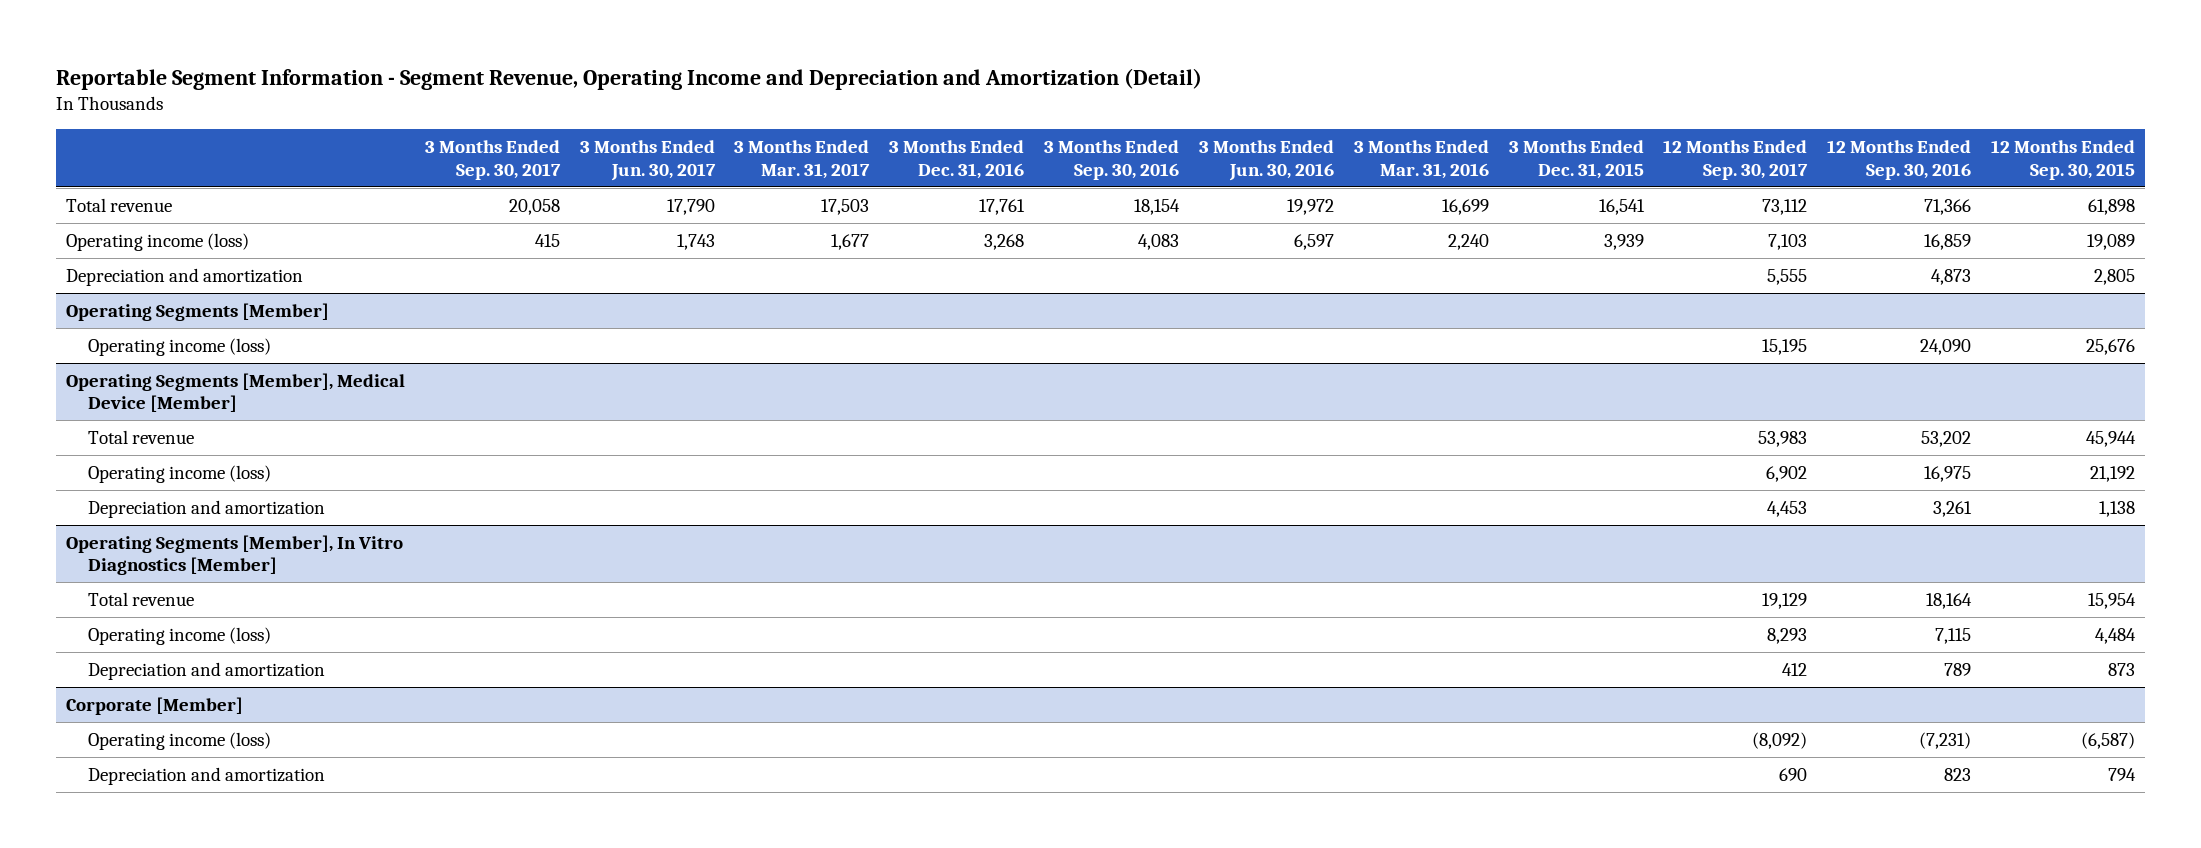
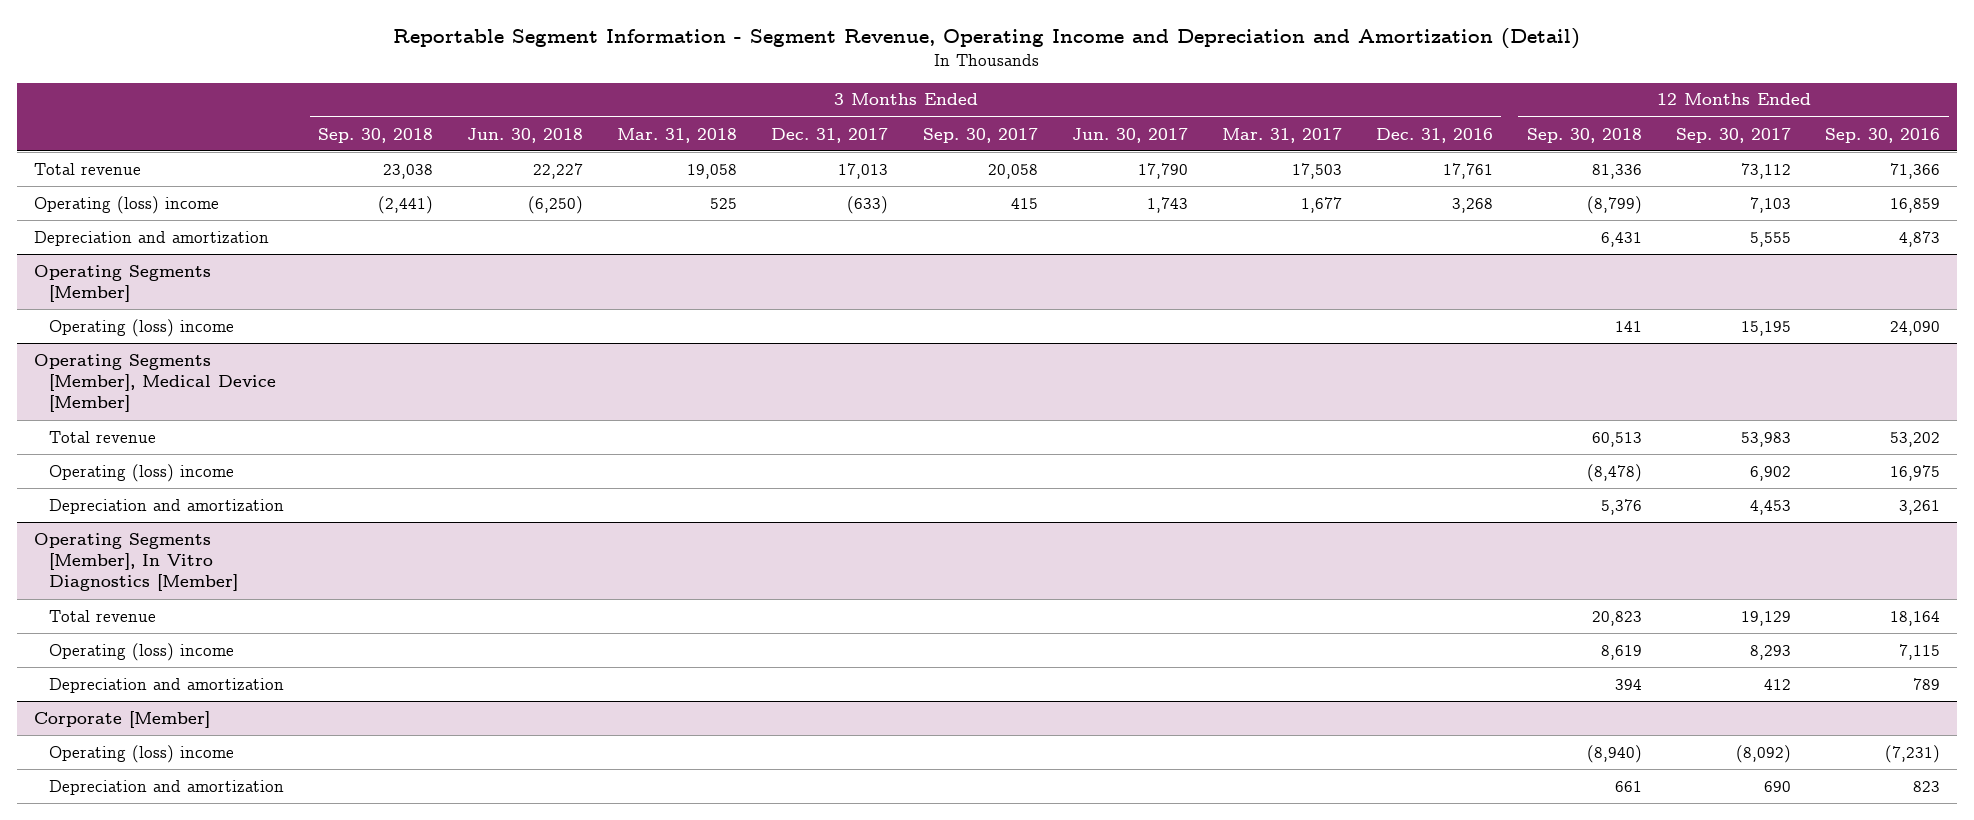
[1044,139,1180,180] 3 Months Ended Sep. 30, 2016 -> none
[1198,139,1334,181] 3 Months Ended Jun. 30, 2016 -> none
[1353,139,1489,179] 3 Months Ended Mar. 31, 2016 -> none
[1508,139,1644,179] 3 Months Ended Dec. 31, 2015 -> none
[1991,139,2136,180] 12 Months Ended Sep. 30, 2015 -> none
none -> [318,127,434,143] Sep. 30, 2018
none -> [467,127,584,143] Jun. 30, 2018
none -> [617,127,738,143] Mar. 31, 2018
none -> [771,127,889,143] Dec. 31, 2017
none -> [1527,127,1643,143] Sep. 30, 2018
[65,232,249,251] Operating income (loss) -> [33,195,219,214] Operating (loss) income
[87,337,271,356] Operating income (loss) -> [49,318,235,337] Operating (loss) income
[87,464,271,483] Operating income (loss) -> [49,463,235,482] Operating (loss) income
[87,626,271,645] Operating income (loss) -> [49,642,235,661] Operating (loss) income
[87,731,271,750] Operating income (loss) -> [49,744,235,763] Operating (loss) income

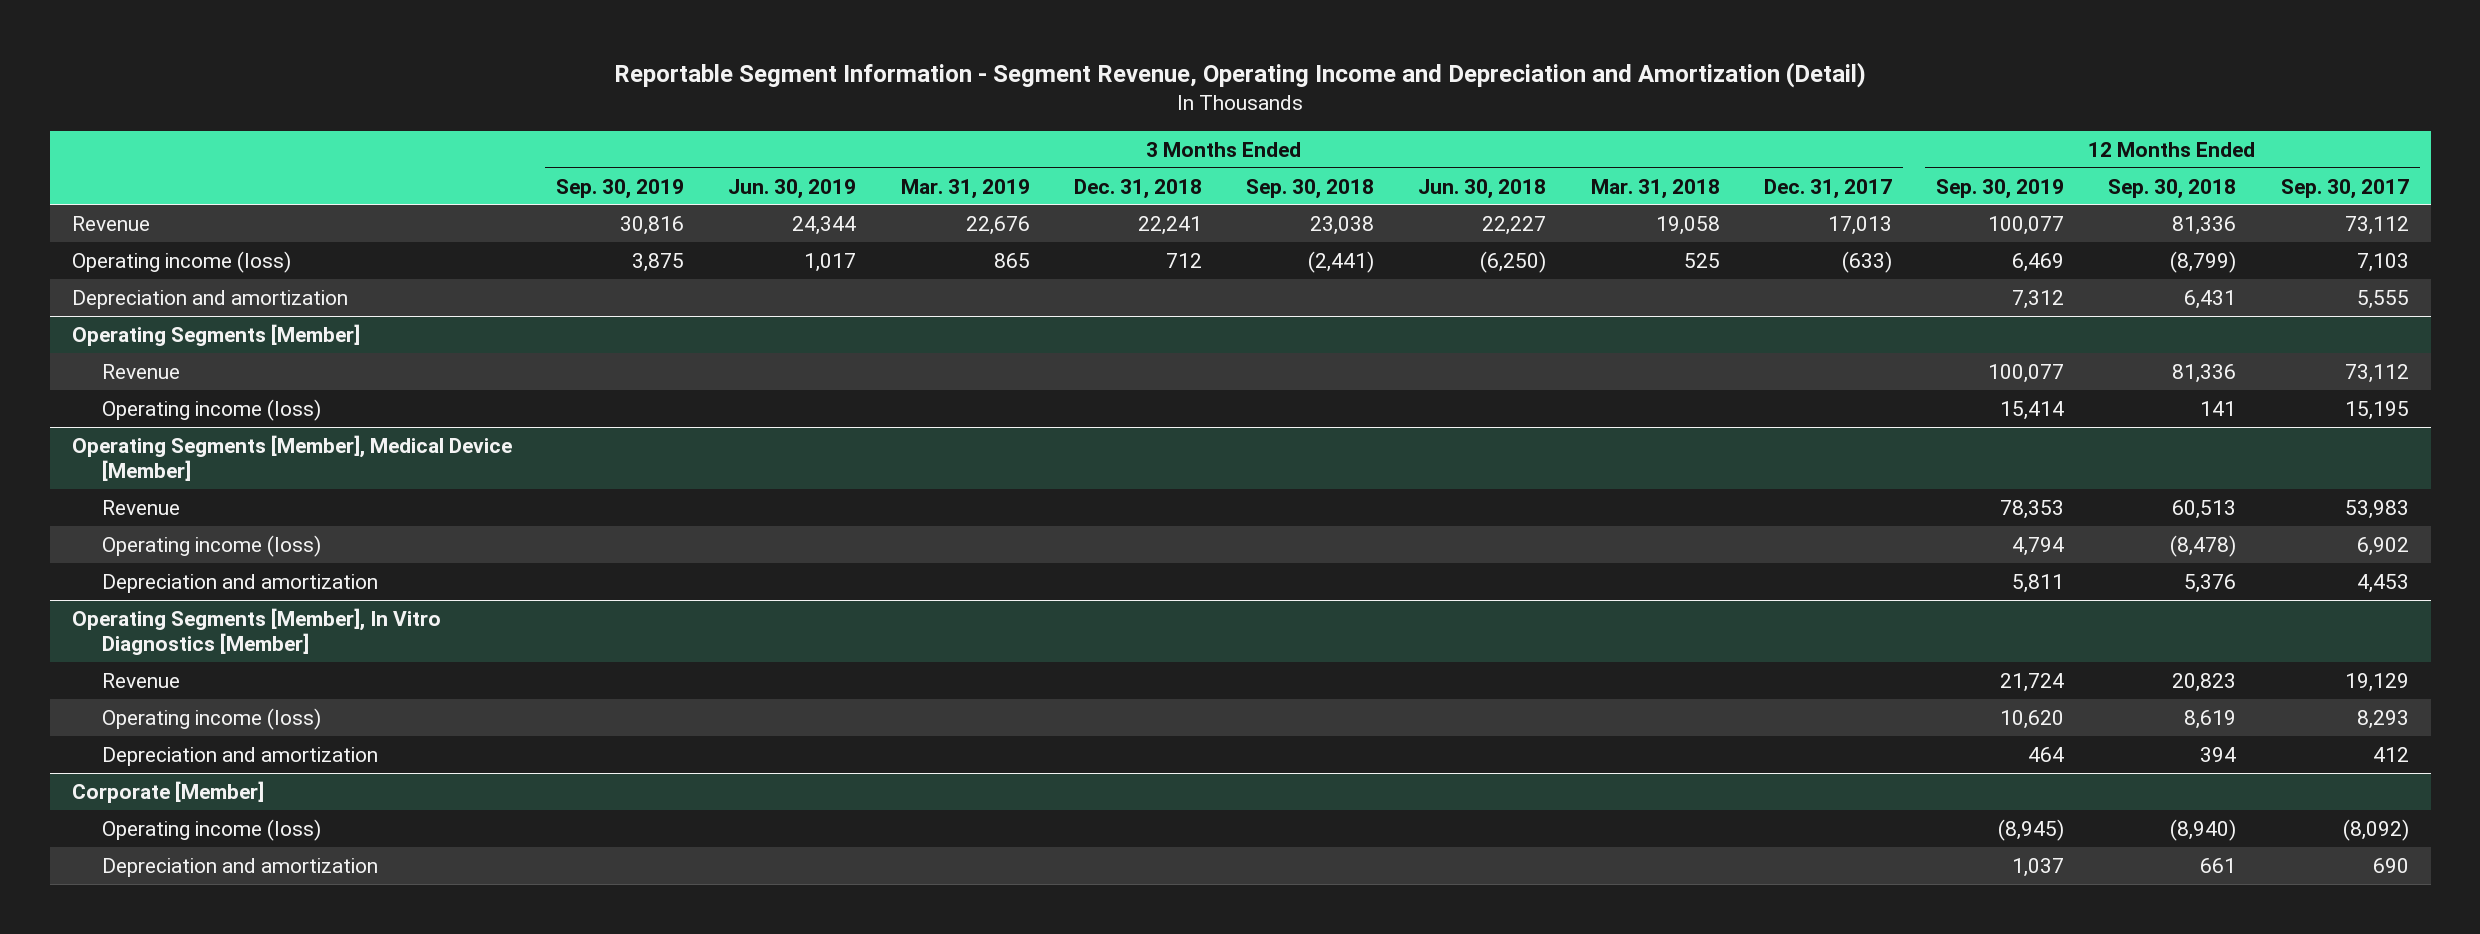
[922,127,1038,143] Sep. 30, 2017 -> none
[1071,127,1188,143] Jun. 30, 2017 -> none
[1221,127,1342,143] Mar. 31, 2017 -> none
[1375,127,1493,143] Dec. 31, 2016 -> none
[1825,127,1941,143] Sep. 30, 2016 -> none
none -> [556,178,685,199] Sep. 30, 2019
none -> [728,178,857,199] Jun. 30, 2019
none -> [900,178,1030,199] Mar. 31, 2019
none -> [1073,178,1202,199] Dec. 31, 2018
none -> [1936,178,2065,199] Sep. 30, 2019
[33,162,141,175] Total revenue -> [71,215,150,231] Revenue
[33,195,219,214] Operating (loss) income -> [71,250,291,273] Operating income (loss)
none -> [101,363,180,379] Revenue
[49,318,235,337] Operating (loss) income -> [101,398,321,421] Operating income (loss)
[49,430,157,443] Total revenue -> [101,499,180,515] Revenue
[49,463,235,482] Operating (loss) income -> [101,534,321,557] Operating income (loss)
[49,609,157,622] Total revenue -> [101,672,180,688] Revenue
[49,642,235,661] Operating (loss) income -> [101,707,321,730] Operating income (loss)
[49,744,235,763] Operating (loss) income -> [101,818,321,841] Operating income (loss)

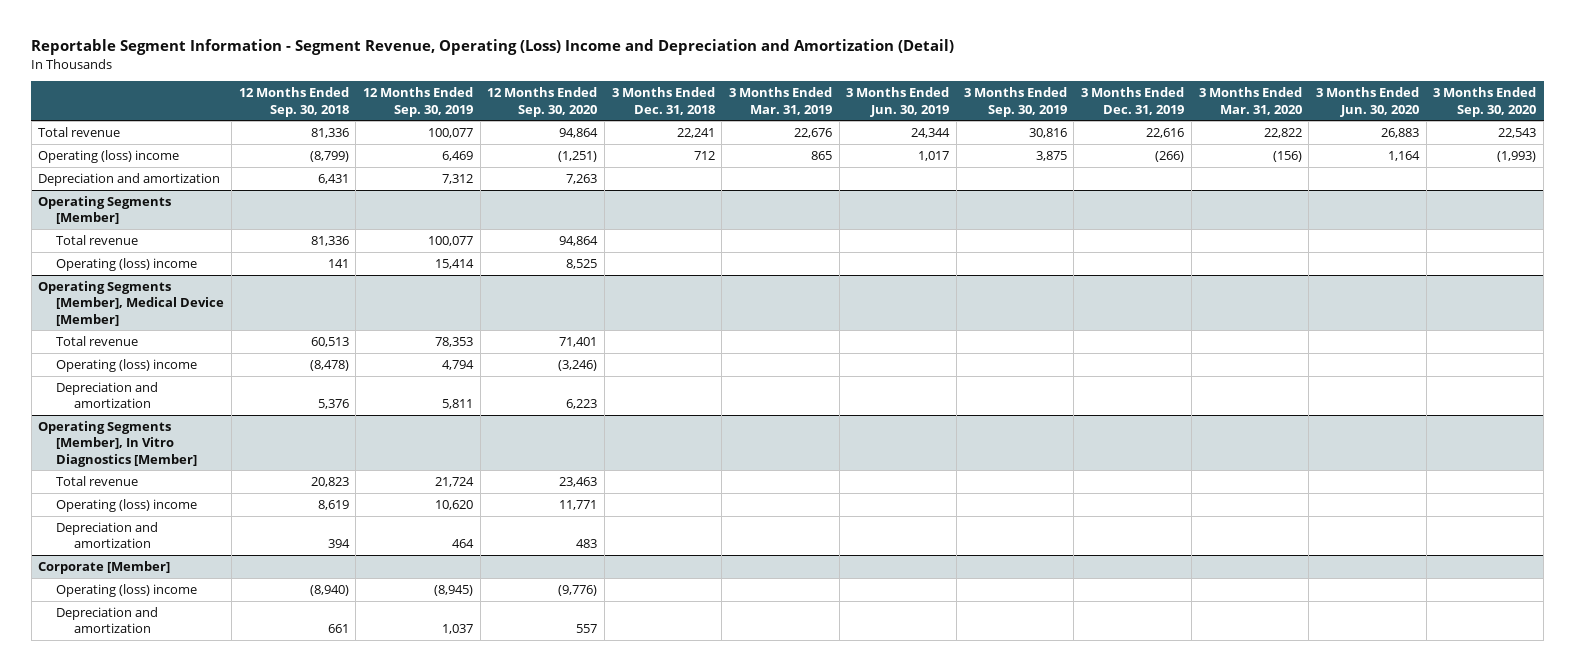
[614,62,1867,89] Reportable Segment Information - Segment Revenue, Operating Income and Depreciation and Amortization (Detail) -> [31,39,955,56] Reportable Segment Information - Segment Revenue, Operating (Loss) Income and Depreciation and Amortization (Detail)
[1246,178,1375,199] Sep. 30, 2018 -> none
[1418,178,1547,199] Jun. 30, 2018 -> none
[1590,178,1720,199] Mar. 31, 2018 -> none
[1763,178,1892,199] Dec. 31, 2017 -> none
[2280,178,2409,199] Sep. 30, 2017 -> none
none -> [487,87,598,117] 12 Months Ended Sep. 30, 2020
none -> [1081,87,1185,115] 3 Months Ended Dec. 31, 2019
none -> [1198,87,1302,115] 3 Months Ended Mar. 31, 2020
none -> [1315,87,1419,117] 3 Months Ended Jun. 30, 2020
none -> [1433,87,1537,117] 3 Months Ended Sep. 30, 2020
[71,215,150,231] Revenue -> [38,126,121,137] Total revenue
[71,250,291,273] Operating income (loss) -> [38,149,180,163] Operating (loss) income
[101,363,180,379] Revenue -> [56,234,139,245] Total revenue
[101,398,321,421] Operating income (loss) -> [56,257,198,271] Operating (loss) income
[101,499,180,515] Revenue -> [56,335,139,346] Total revenue
[101,534,321,557] Operating income (loss) -> [56,358,198,372] Operating (loss) income
[101,672,180,688] Revenue -> [56,475,139,486] Total revenue
[101,707,321,730] Operating income (loss) -> [56,498,198,512] Operating (loss) income
[101,818,321,841] Operating income (loss) -> [56,583,198,597] Operating (loss) income

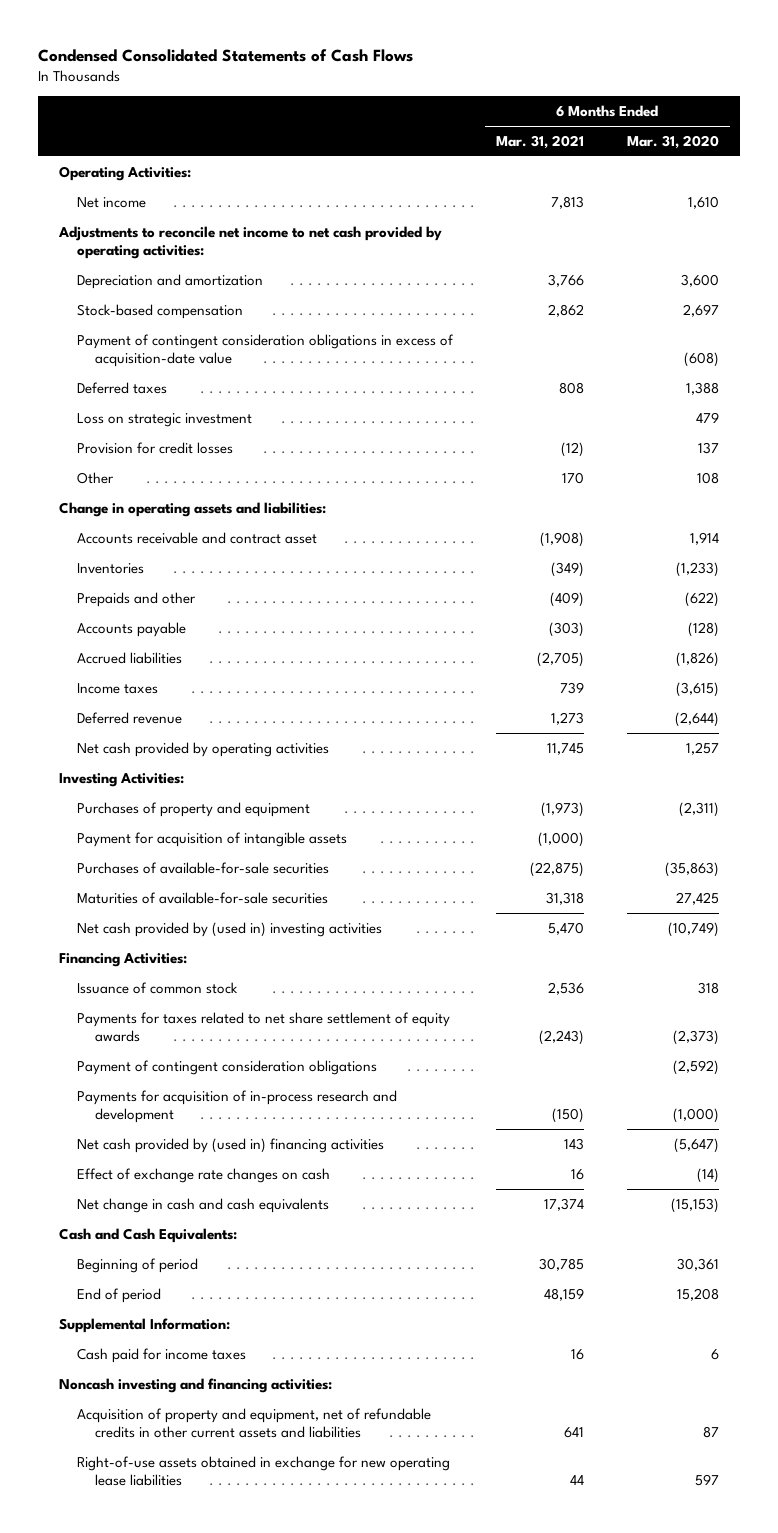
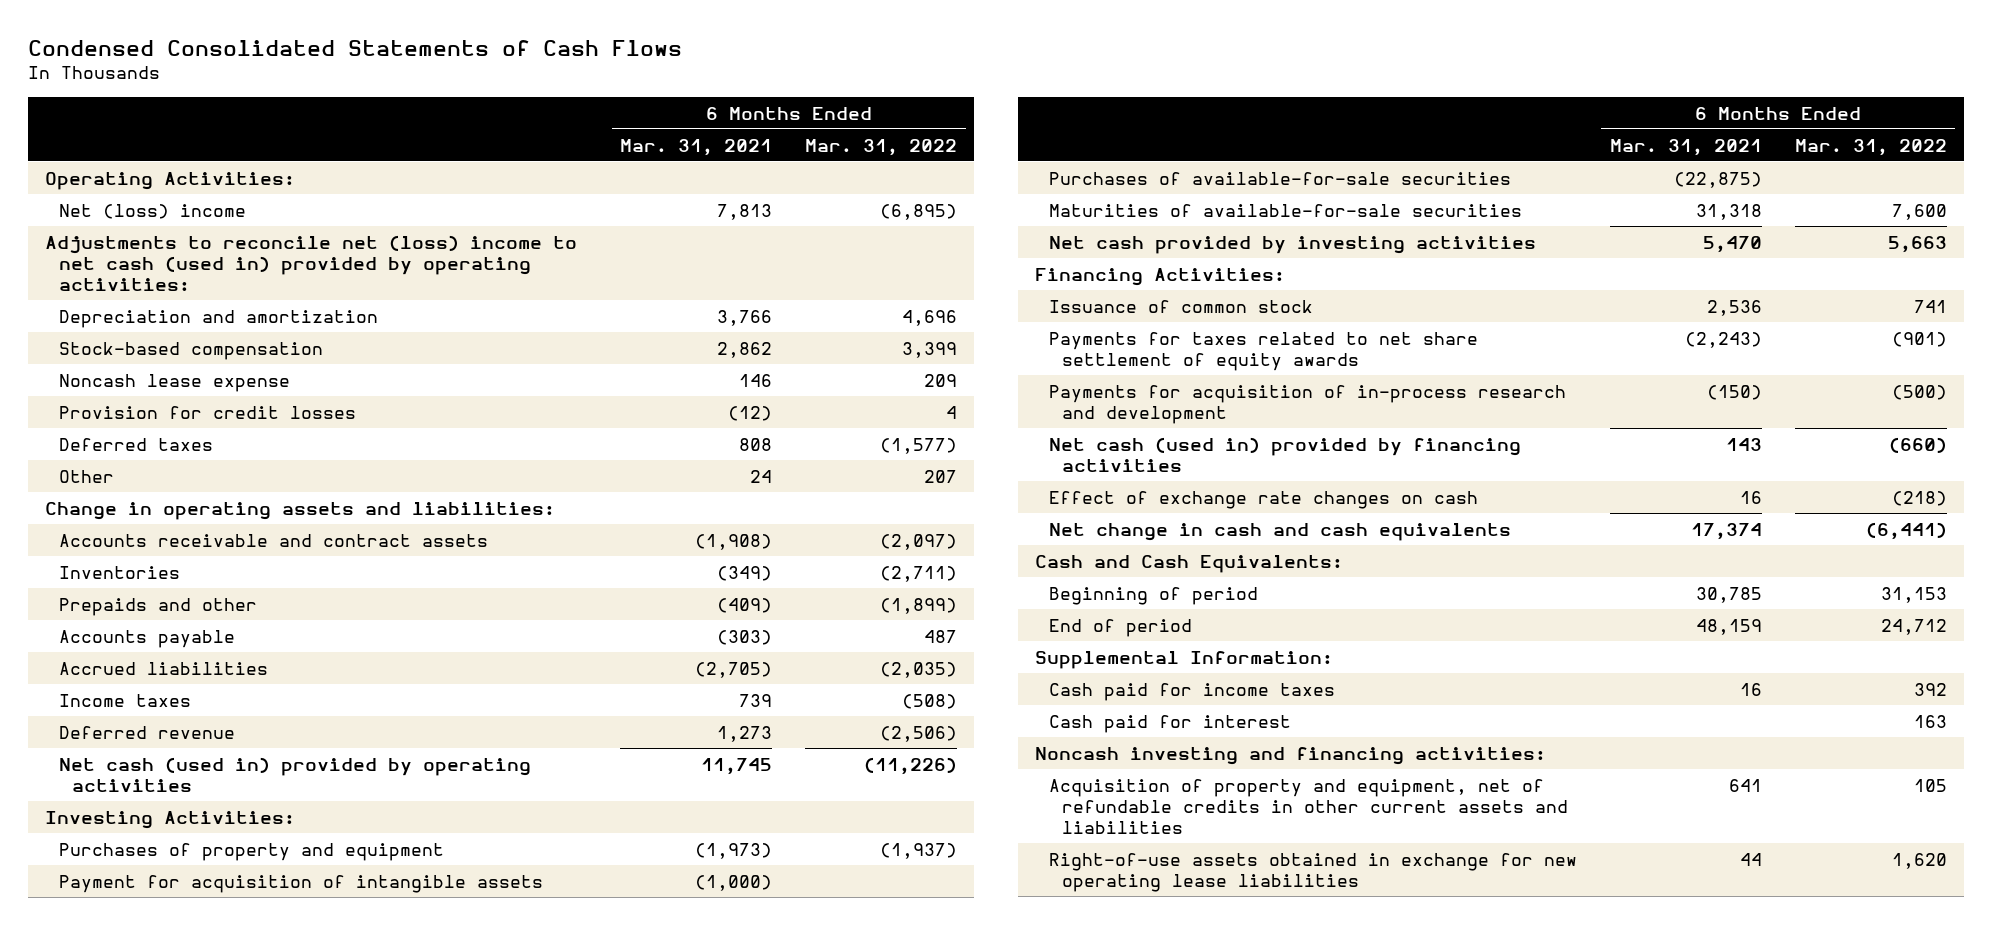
[626,134,719,149] Mar. 31, 2020 -> none
none -> [805,138,958,156] Mar. 31, 2022
[77,196,147,208] Net income -> [58,203,246,219] Net (loss) income
[58,225,443,260] Adjustments to reconcile net income to net cash provided by operating activities: -> [44,234,577,292] Adjustments to reconcile net (loss) income to net cash (used in) provided by operating activities:
[77,333,455,368] Payment of contingent consideration obligations in excess of acquisition-date value -> none
[77,412,253,427] Loss on strategic investment -> none
none -> [58,373,290,392] Noncash lease expense
[77,381,168,394] Deferred taxes -> [58,437,213,451] Deferred taxes
[562,471,585,484] 170 -> [749,469,772,483] 24
[77,531,318,544] Accounts receivable and contract asset -> [58,533,488,547] Accounts receivable and contract assets
[77,741,330,757] Net cash provided by operating activities -> [58,756,531,792] Net cash (used in) provided by operating activities
[77,921,383,937] Net cash provided by (used in) investing activities -> [1048,235,1536,254] Net cash provided by investing activities
[77,1059,378,1075] Payment of contingent consideration obligations -> none
[77,1137,385,1153] Net cash provided by (used in) financing activities -> [1048,436,1521,472] Net cash (used in) provided by financing activities
none -> [1048,714,1291,733] Cash paid for interest

